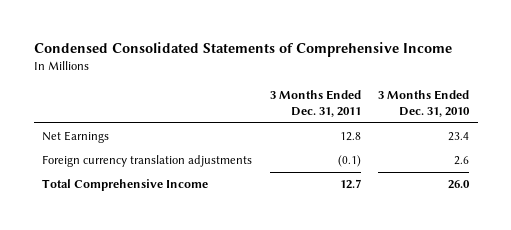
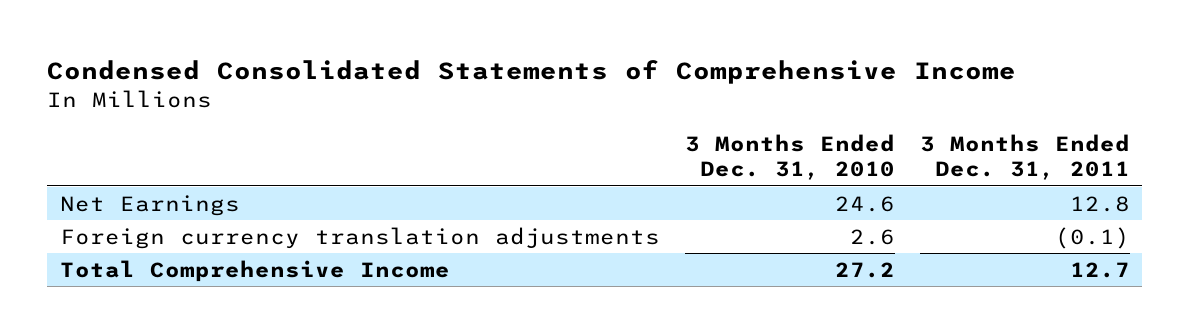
[448,131,470,141] 23.4 -> [834,195,895,212] 24.6
[448,179,471,189] 26.0 -> [834,261,895,278] 27.2

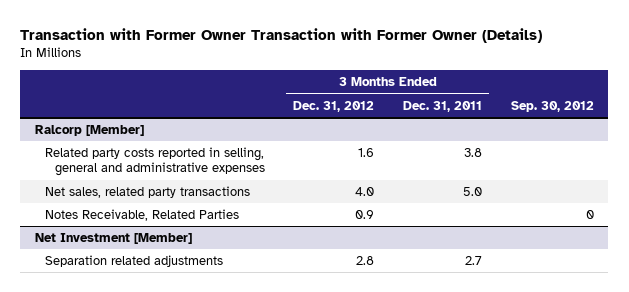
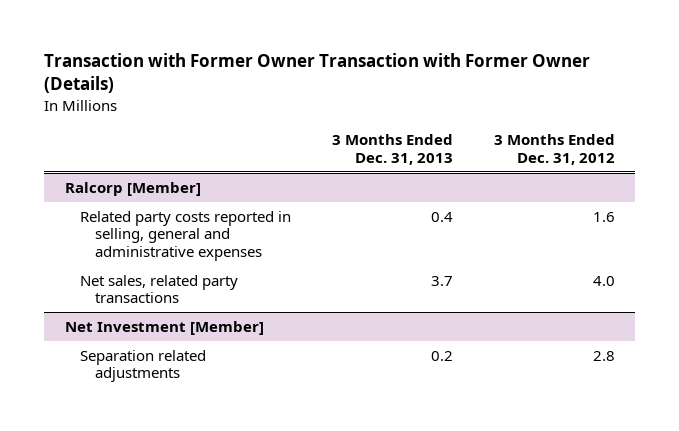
[403,100,483,112] Dec. 31, 2011 -> none
[510,100,594,112] Sep. 30, 2012 -> none
none -> [331,134,453,165] 3 Months Ended Dec. 31, 2013
[44,209,239,222] Notes Receivable, Related Parties -> none

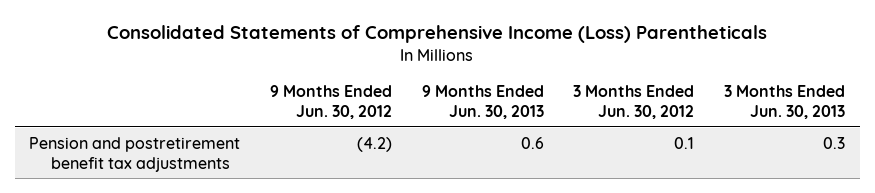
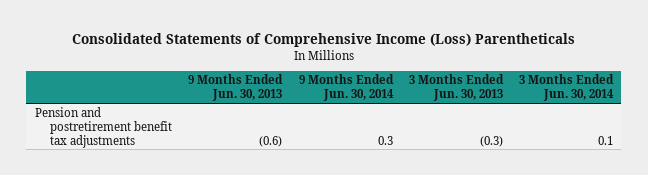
[270,85,393,120] 9 Months Ended Jun. 30, 2012 -> none
[573,85,695,120] 3 Months Ended Jun. 30, 2012 -> none
none -> [298,74,394,102] 9 Months Ended Jun. 30, 2014
none -> [519,74,615,102] 3 Months Ended Jun. 30, 2014
[520,136,544,149] 0.6 -> [259,135,283,147] (0.6)
[823,136,846,149] 0.3 -> [479,135,503,147] (0.3)

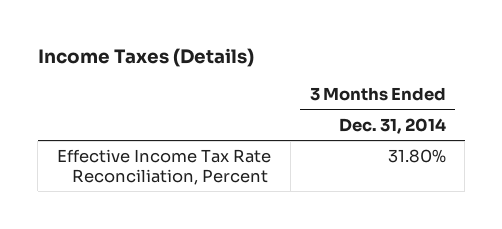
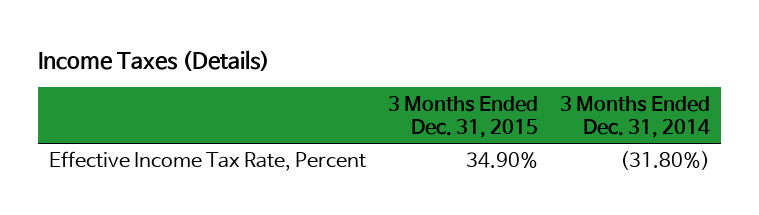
none -> [388,95,539,138] 3 Months Ended Dec. 31, 2015
[56,149,271,185] Effective Income Tax Rate Reconciliation, Percent -> [48,151,366,172] Effective Income Tax Rate, Percent
[387,149,446,164] 31.80% -> [620,151,711,171] (31.80%)

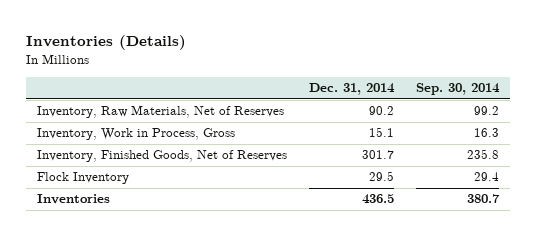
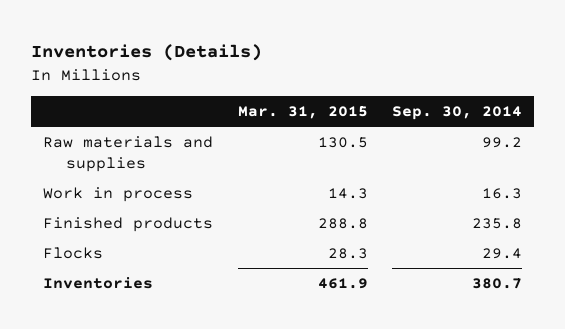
[308,83,395,96] Dec. 31, 2014 -> none
none -> [237,106,368,120] Mar. 31, 2015
[36,105,284,119] Inventory, Raw Materials, Net of Reserves -> [43,135,214,173] Raw materials and supplies
[36,128,235,141] Inventory, Work in Process, Gross -> [43,186,194,202] Work in process
[36,150,287,163] Inventory, Finished Goods, Net of Reserves -> [43,216,214,232] Finished products
[36,172,129,185] Flock Inventory -> [43,246,104,259] Flocks

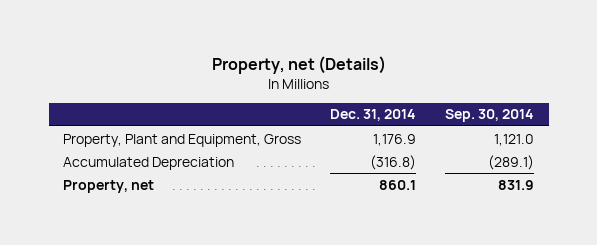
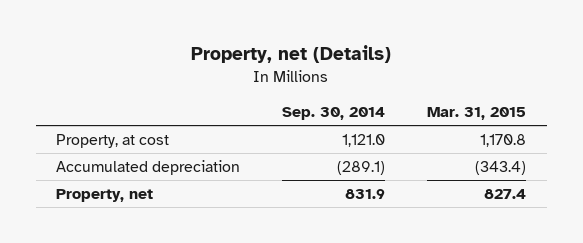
[330,109,417,122] Dec. 31, 2014 -> none
none -> [427,107,527,121] Mar. 31, 2015
[63,133,302,147] Property, Plant and Equipment, Gross -> [56,134,170,149] Property, at cost
[63,156,235,170] Accumulated Depreciation -> [56,160,241,176] Accumulated depreciation

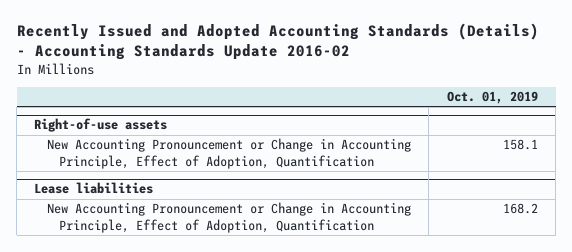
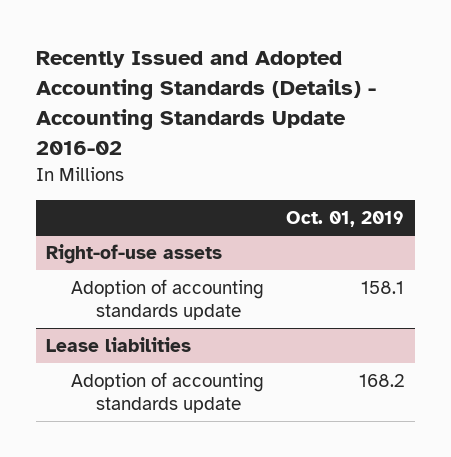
[46,138,411,169] New Accounting Pronouncement or Change in Accounting Principle, Effect of Adoption, Quantification -> [71,278,265,321] Adoption of accounting standards update
[46,202,411,233] New Accounting Pronouncement or Change in Accounting Principle, Effect of Adoption, Quantification -> [71,371,265,414] Adoption of accounting standards update

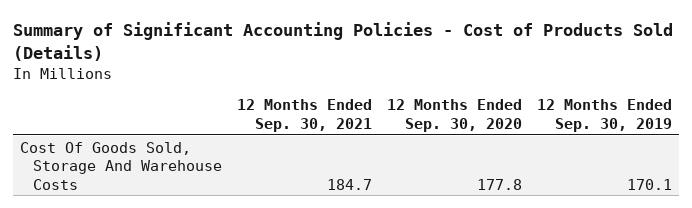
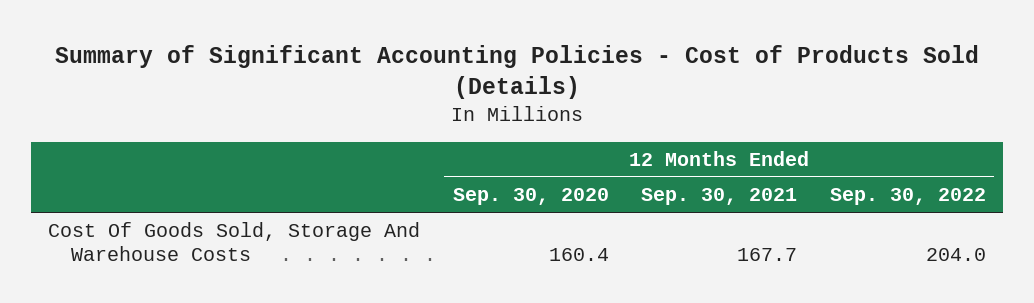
[536,99,672,132] 12 Months Ended Sep. 30, 2019 -> none
none -> [830,188,987,206] Sep. 30, 2022
[327,178,373,190] 184.7 -> [737,247,798,261] 167.7
[477,178,523,190] 177.8 -> [548,247,609,261] 160.4

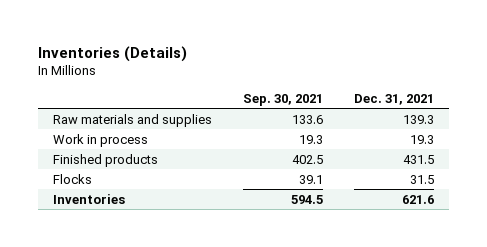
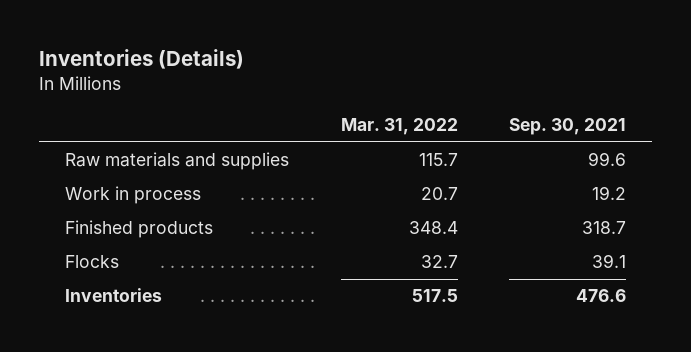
[353,93,434,105] Dec. 31, 2021 -> none
none -> [340,118,458,136] Mar. 31, 2022
[291,114,323,124] 133.6 -> [588,152,627,167] 99.6
[298,134,323,144] 19.3 -> [592,186,627,201] 19.2
[291,154,323,164] 402.5 -> [582,221,627,235] 318.7
[290,194,323,204] 594.5 -> [576,289,627,303] 476.6

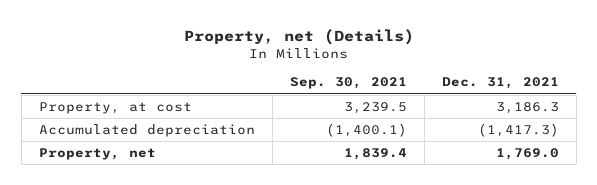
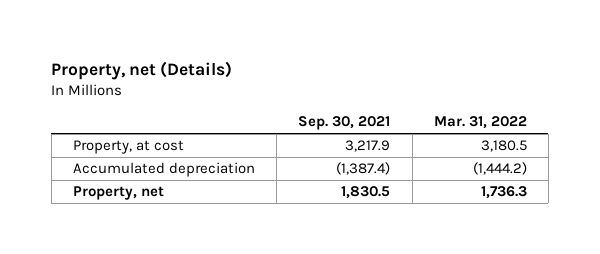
[441,77,559,90] Dec. 31, 2021 -> none
none -> [433,116,527,130] Mar. 31, 2022
[343,102,407,115] 3,239.5 -> [345,140,391,153] 3,217.9
[325,123,407,138] (1,400.1) -> [336,162,391,176] (1,387.4)
[343,148,407,161] 1,839.4 -> [341,186,391,200] 1,830.5

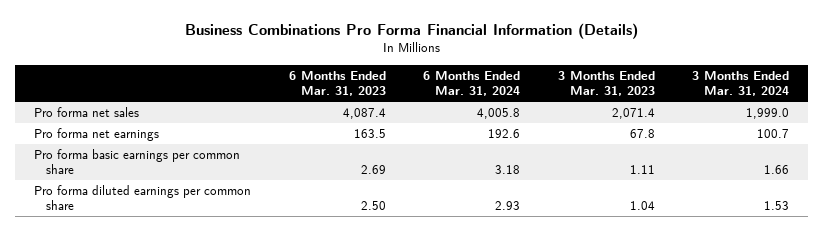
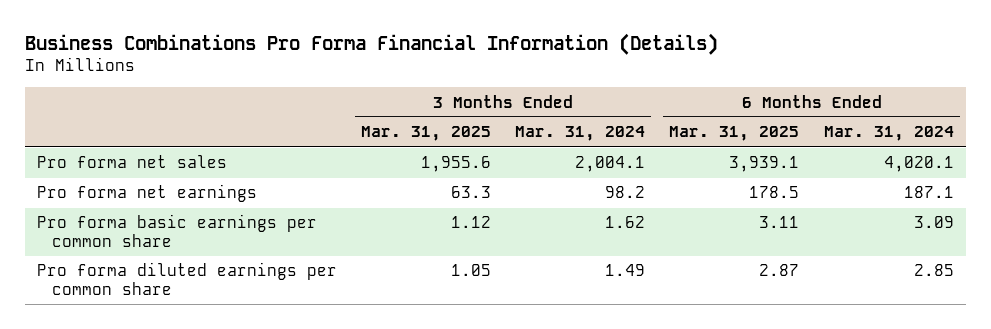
[288,71,386,97] 6 Months Ended Mar. 31, 2023 -> none
[557,71,655,97] 3 Months Ended Mar. 31, 2023 -> none
none -> [361,126,492,142] Mar. 31, 2025
none -> [669,126,800,142] Mar. 31, 2025
[477,107,521,119] 4,005.8 -> [883,156,954,173] 4,020.1
[746,107,790,119] 1,999.0 -> [575,156,646,173] 2,004.1
[488,128,521,138] 192.6 -> [903,186,954,199] 187.1
[757,128,790,138] 100.7 -> [605,186,646,199] 98.2
[495,165,521,175] 3.18 -> [913,216,954,229] 3.09
[764,165,790,175] 1.66 -> [605,216,646,229] 1.62
[495,201,521,211] 2.93 -> [913,264,954,277] 2.85
[764,201,790,211] 1.53 -> [605,264,646,277] 1.49

